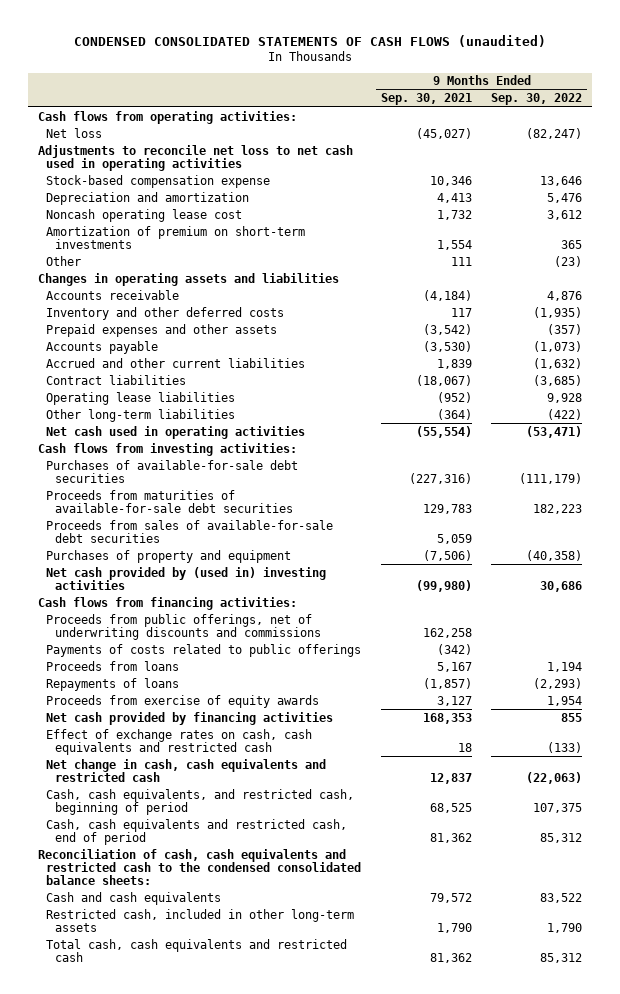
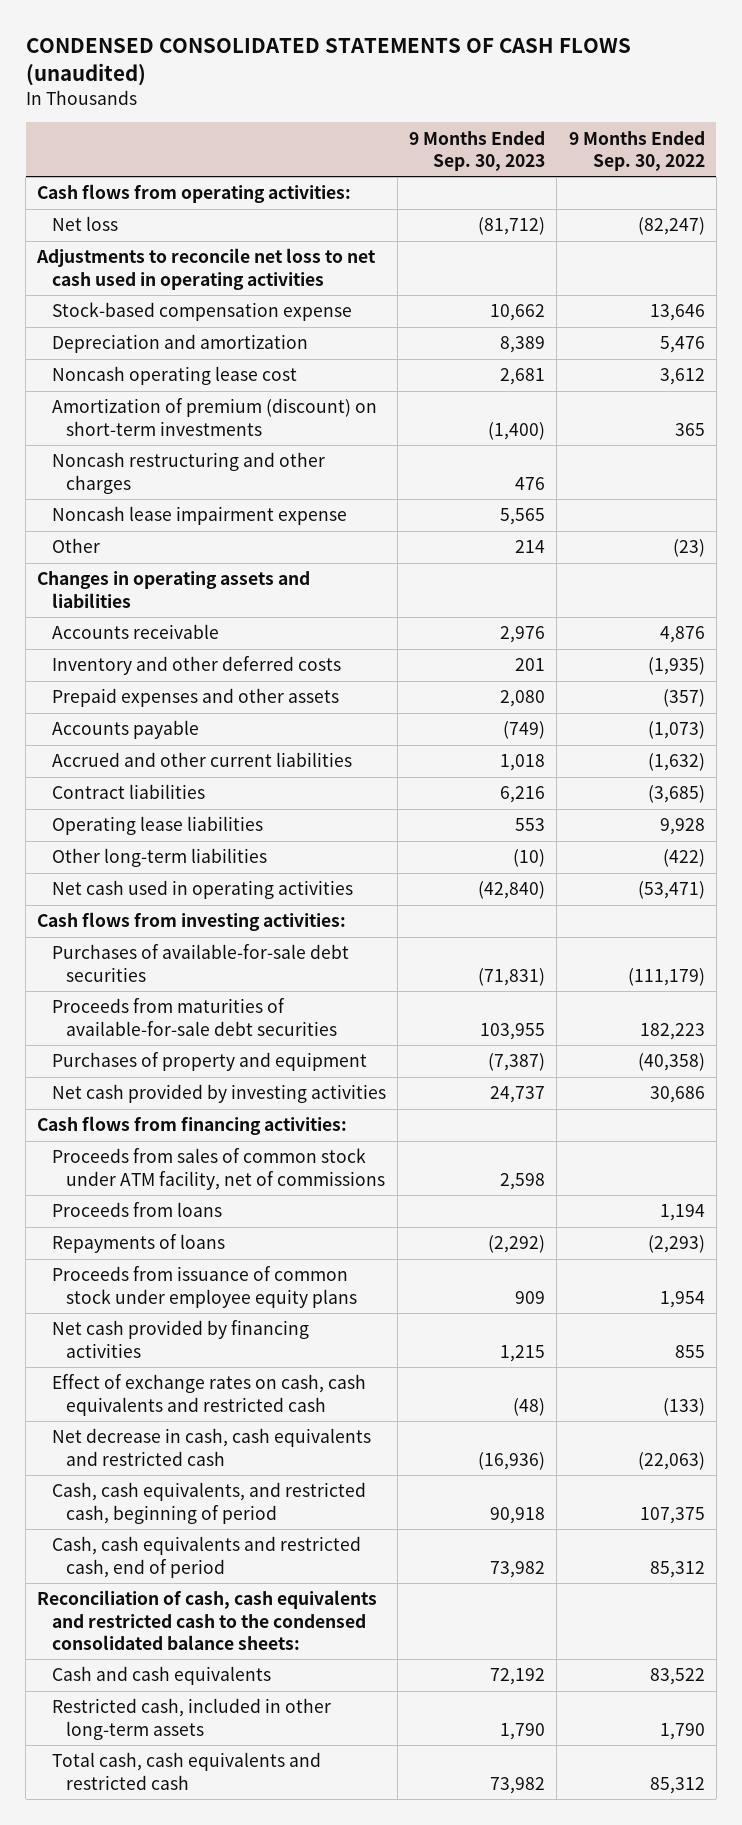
[380,93,472,106] Sep. 30, 2021 -> none
none -> [409,130,546,171] 9 Months Ended Sep. 30, 2023
[46,225,306,249] Amortization of premium on short-term investments -> [51,398,377,436] Amortization of premium (discount) on short-term investments
none -> [51,452,325,494] Noncash restructuring and other charges
none -> [51,506,347,526] Noncash lease impairment expense
[46,519,334,543] Proceeds from sales of available-for-sale debt securities -> none
[46,566,327,590] Net cash provided by (used in) investing activities -> [51,1084,386,1104] Net cash provided by investing activities
[46,643,362,657] Payments of costs related to public offerings -> none
[46,613,321,640] Proceeds from public offerings, net of underwriting discounts and commissions -> [51,1148,385,1190] Proceeds from sales of common stock under ATM facility, net of commissions
[46,694,320,708] Proceeds from exercise of equity awards -> [51,1266,357,1308] Proceeds from issuance of common stock under employee equity plans
[46,758,327,782] Net change in cash, cash equivalents and restricted cash -> [51,1428,371,1466] Net decrease in cash, cash equivalents and restricted cash

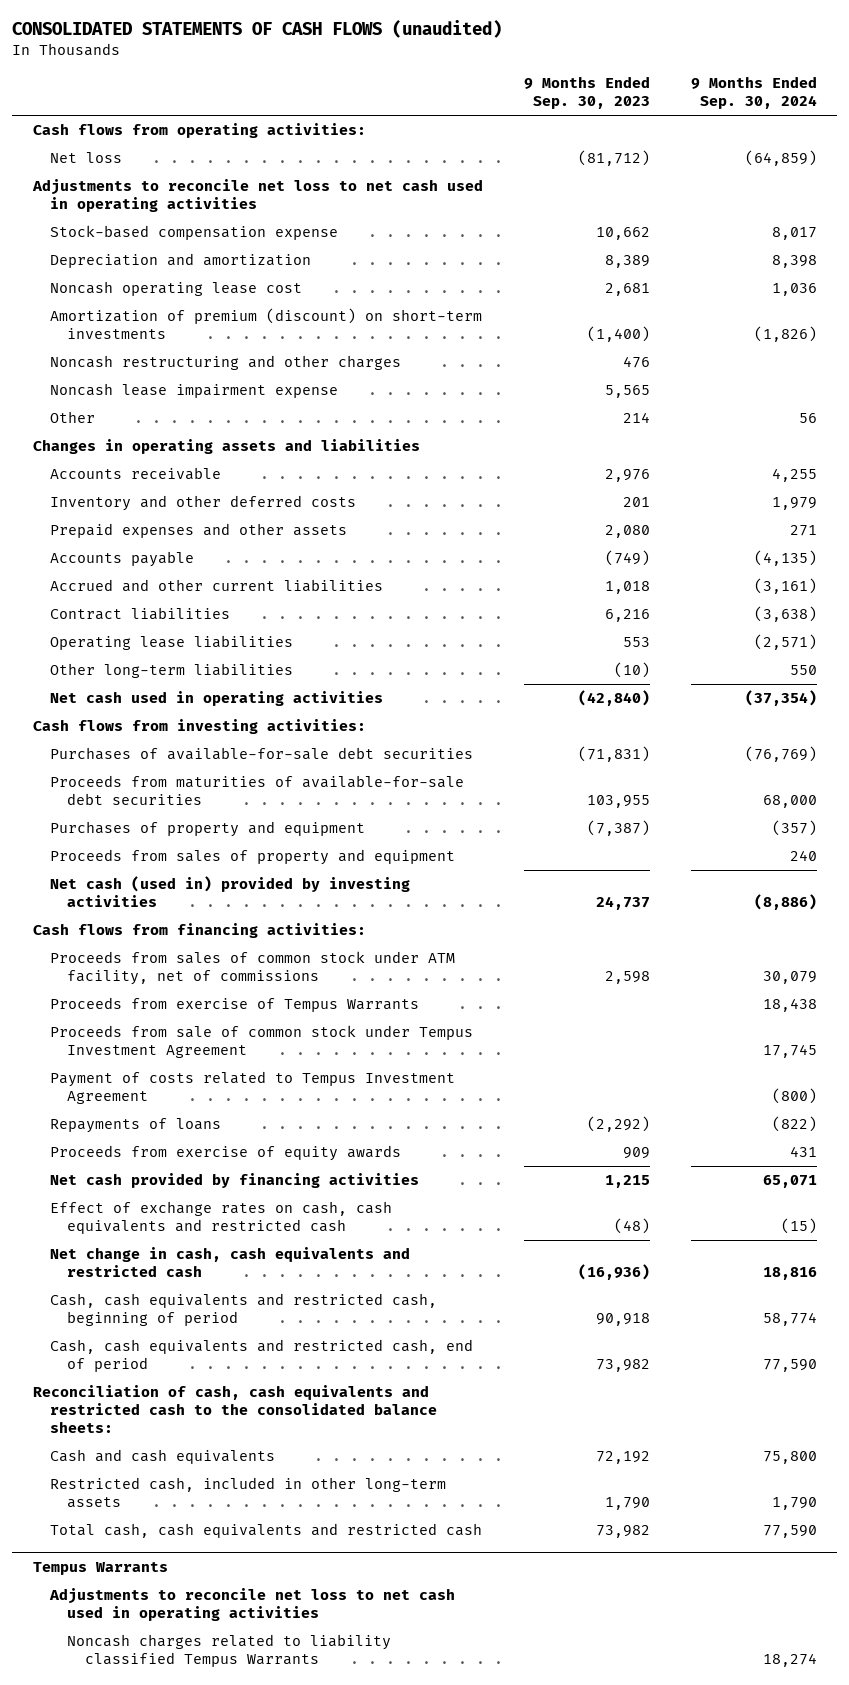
[25,38,631,86] CONDENSED CONSOLIDATED STATEMENTS OF CASH FLOWS (unaudited) -> [12,19,503,38] CONSOLIDATED STATEMENTS OF CASH FLOWS (unaudited)
[568,130,705,171] 9 Months Ended Sep. 30, 2022 -> none
none -> [690,76,817,110] 9 Months Ended Sep. 30, 2024
none -> [49,849,455,866] Proceeds from sales of property and equipment
[51,1084,386,1104] Net cash provided by investing activities -> [49,876,410,908] Net cash (used in) provided by investing activities
[51,1202,222,1218] Proceeds from loans -> none
none -> [49,997,419,1013] Proceeds from exercise of Tempus Warrants
none -> [49,1025,473,1059] Proceeds from sale of common stock under Tempus Investment Agreement
none -> [49,1071,455,1105] Payment of costs related to Tempus Investment Agreement
[51,1266,357,1308] Proceeds from issuance of common stock under employee equity plans -> none
none -> [49,1145,401,1162] Proceeds from exercise of equity awards
[51,1428,371,1466] Net decrease in cash, cash equivalents and restricted cash -> [49,1247,410,1278] Net change in cash, cash equivalents and restricted cash
[51,1482,366,1524] Cash, cash equivalents, and restricted cash, beginning of period -> [49,1293,437,1327] Cash, cash equivalents and restricted cash, beginning of period
[37,1590,378,1650] Reconciliation of cash, cash equivalents and restricted cash to the condensed consolidated balance sheets: -> [32,1385,437,1433] Reconciliation of cash, cash equivalents and restricted cash to the consolidated balance sheets:
none -> [32,1562,168,1576] Tempus Warrants
none -> [48,1588,455,1622] Adjustments to reconcile net loss to net cash used in operating activities
none -> [67,1634,392,1668] Noncash charges related to liability classified Tempus Warrants

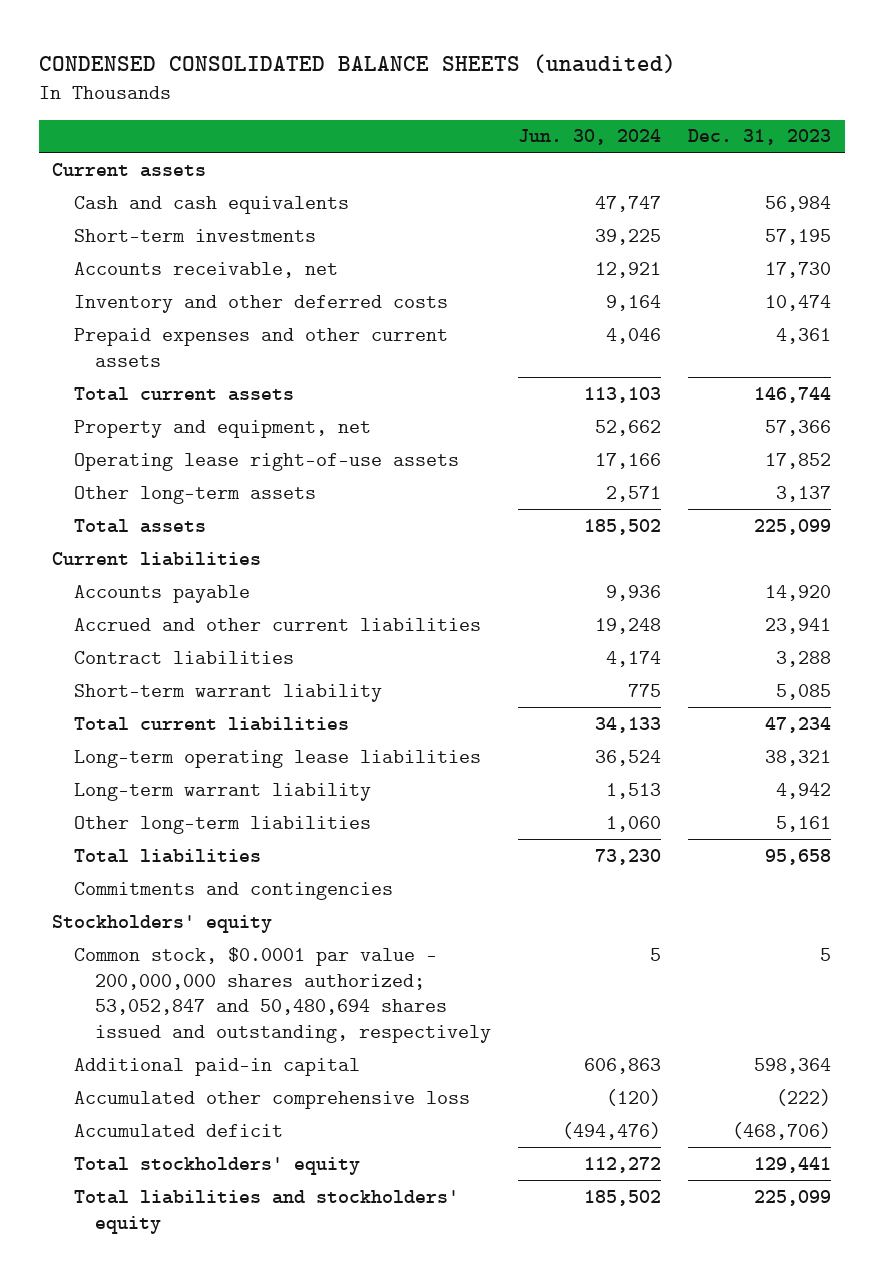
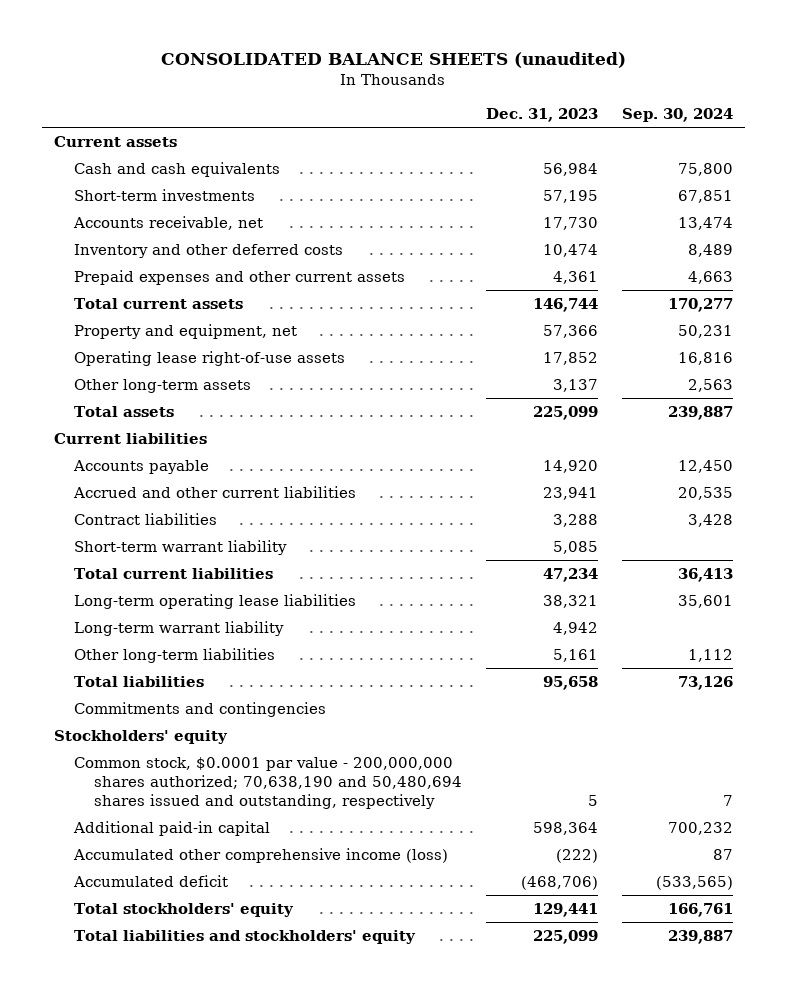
[38,53,676,73] CONDENSED CONSOLIDATED BALANCE SHEETS (unaudited) -> [161,52,627,69] CONSOLIDATED BALANCE SHEETS (unaudited)
[518,129,662,146] Jun. 30, 2024 -> none
none -> [621,108,733,123] Sep. 30, 2024
[73,946,492,1044] Common stock, $0.0001 par value - 200,000,000 shares authorized; 53,052,847 and 50,480,694 shares issued and outstanding, respectively -> [73,756,463,809] Common stock, $0.0001 par value - 200,000,000 shares authorized; 70,638,190 and 50,480,694 shares issued and outstanding, respectively
[73,1090,470,1109] Accumulated other comprehensive loss -> [72,847,448,863] Accumulated other comprehensive income (loss)

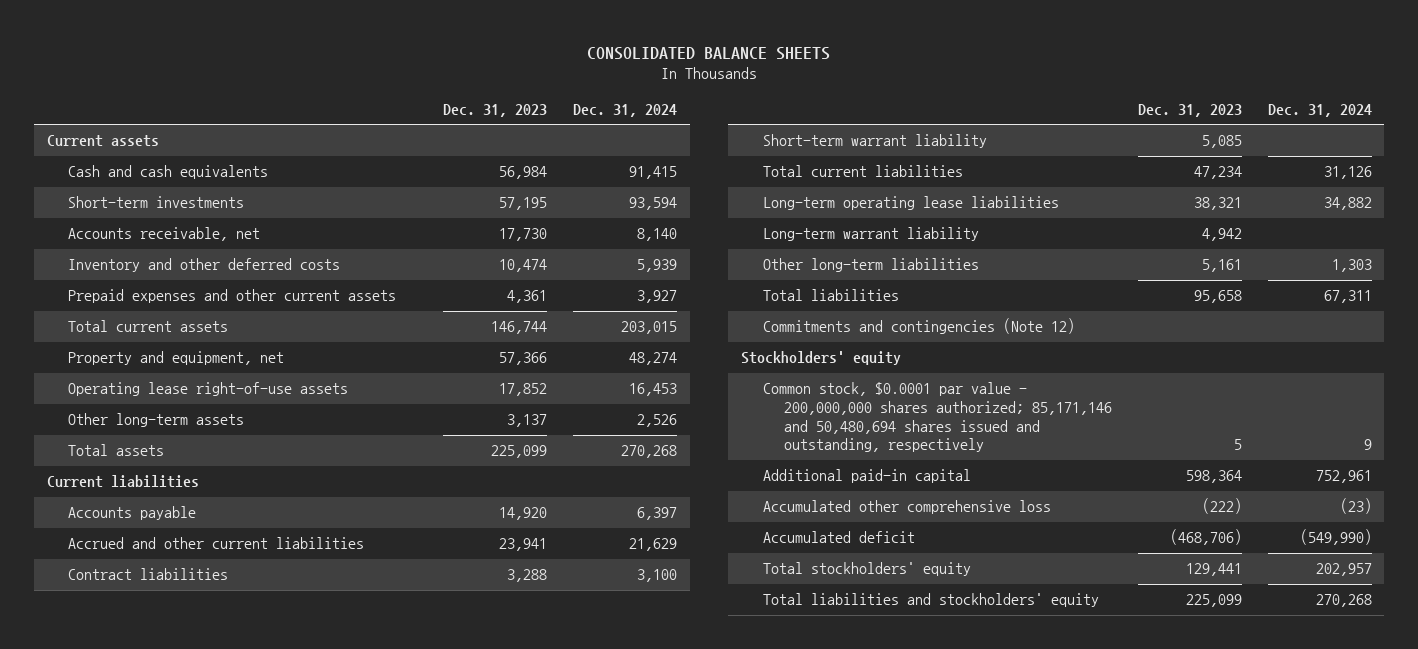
[161,52,627,69] CONSOLIDATED BALANCE SHEETS (unaudited) -> [587,46,831,60] CONSOLIDATED BALANCE SHEETS
[621,108,733,123] Sep. 30, 2024 -> none
none -> [573,103,678,117] Dec. 31, 2024
[73,701,326,717] Commitments and contingencies -> [762,318,1075,335] Commitments and contingencies (Note 12)
[73,756,463,809] Common stock, $0.0001 par value - 200,000,000 shares authorized; 70,638,190 and 50,480,694 shares issued and outstanding, respectively -> [762,382,1113,453] Common stock, $0.0001 par value - 200,000,000 shares authorized; 85,171,146 and 50,480,694 shares issued and outstanding, respectively
[72,847,448,863] Accumulated other comprehensive income (loss) -> [762,500,1051,515] Accumulated other comprehensive loss

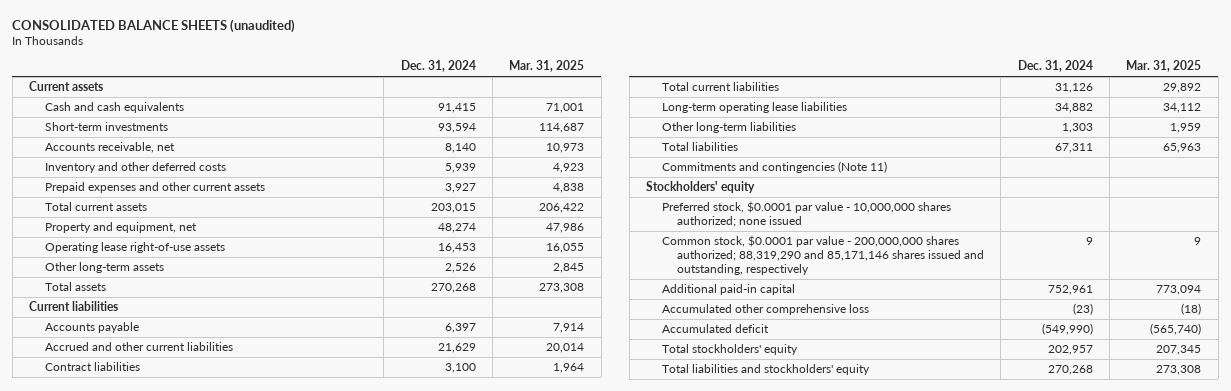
[587,46,831,60] CONSOLIDATED BALANCE SHEETS -> [12,18,296,33] CONSOLIDATED BALANCE SHEETS (unaudited)
[443,103,548,117] Dec. 31, 2023 -> none
none -> [509,60,585,73] Mar. 31, 2025
[762,134,987,149] Short-term warrant liability -> none
[762,227,979,242] Long-term warrant liability -> none
[762,318,1075,335] Commitments and contingencies (Note 12) -> [661,161,887,174] Commitments and contingencies (Note 11)
none -> [661,201,951,228] Preferred stock, $0.0001 par value - 10,000,000 shares authorized; none issued
[762,382,1113,453] Common stock, $0.0001 par value - 200,000,000 shares authorized; 85,171,146 and 50,480,694 shares issued and outstanding, respectively -> [661,235,984,275] Common stock, $0.0001 par value - 200,000,000 shares authorized; 88,319,290 and 85,171,146 shares issued and outstanding, respectively

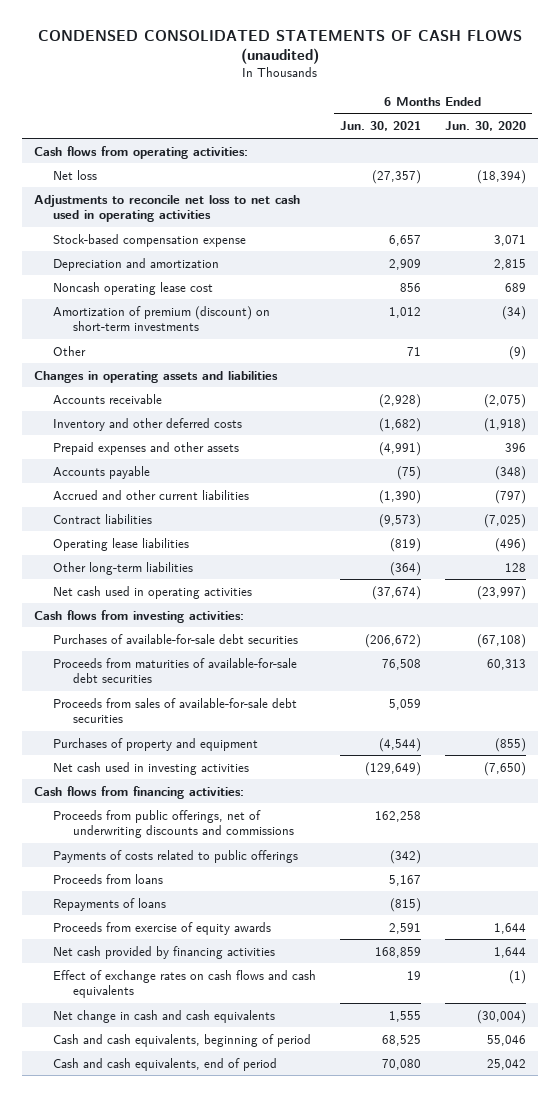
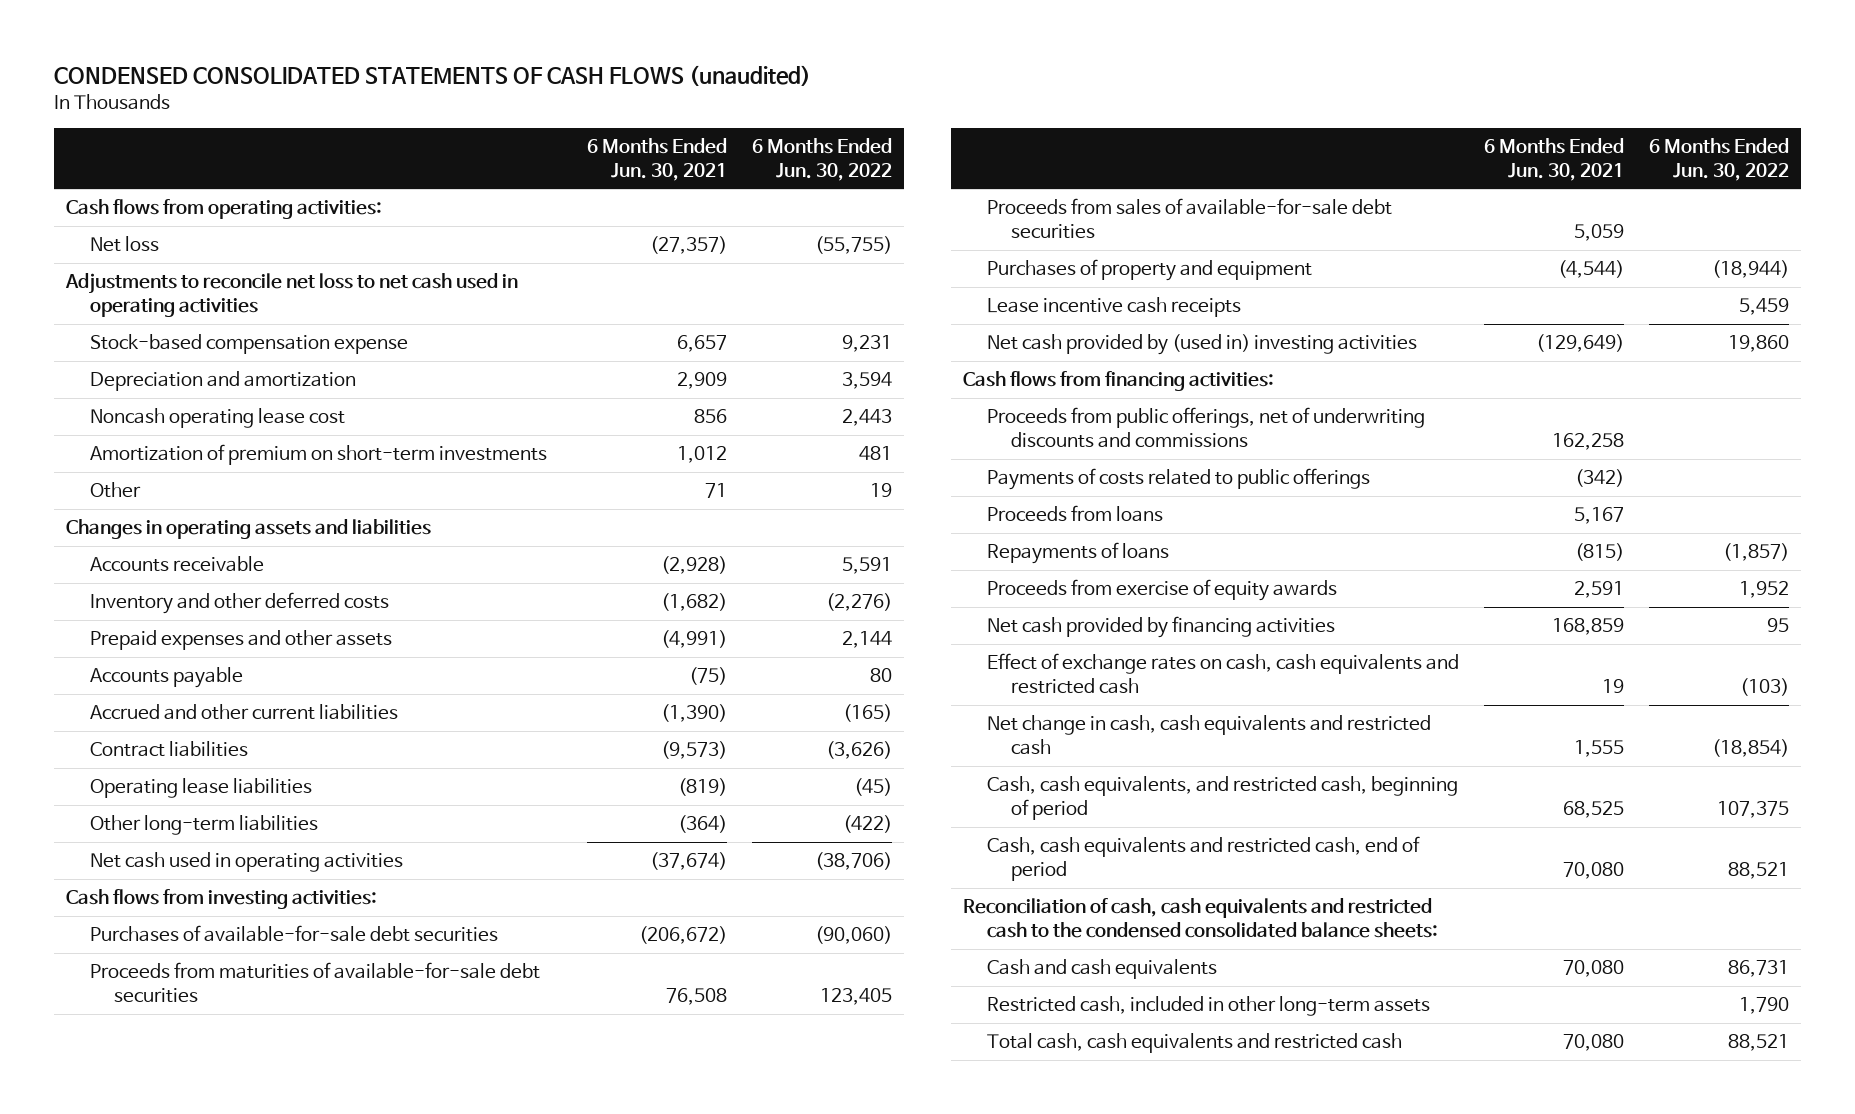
[445,121,527,132] Jun. 30, 2020 -> none
none -> [751,137,892,181] 6 Months Ended Jun. 30, 2022
[53,305,271,331] Amortization of premium (discount) on short-term investments -> [90,444,548,466] Amortization of premium on short-term investments
none -> [987,297,1242,318] Lease incentive cash receipts
[53,761,250,775] Net cash used in investing activities -> [987,334,1418,356] Net cash provided by (used in) investing activities
[53,969,317,998] Effect of exchange rates on cash flows and cash equivalents -> [987,653,1460,695] Effect of exchange rates on cash, cash equivalents and restricted cash
[53,1009,276,1023] Net change in cash and cash equivalents -> [987,715,1432,756] Net change in cash, cash equivalents and restricted cash
[53,1033,312,1047] Cash and cash equivalents, beginning of period -> [987,776,1459,821] Cash, cash equivalents, and restricted cash, beginning of period
[53,1057,278,1071] Cash and cash equivalents, end of period -> [987,836,1421,882] Cash, cash equivalents and restricted cash, end of period
none -> [963,898,1439,939] Reconciliation of cash, cash equivalents and restricted cash to the condensed consolidated balance sheets:
none -> [987,959,1218,980] Cash and cash equivalents
none -> [987,996,1431,1017] Restricted cash, included in other long-term assets
none -> [987,1033,1403,1054] Total cash, cash equivalents and restricted cash

